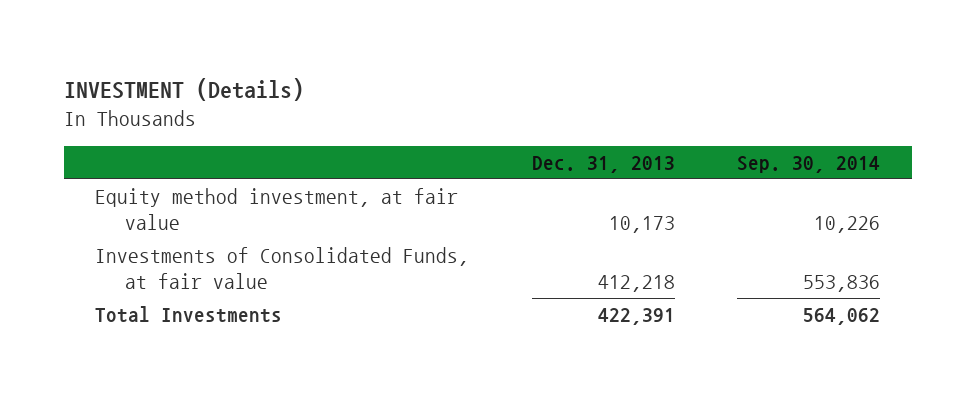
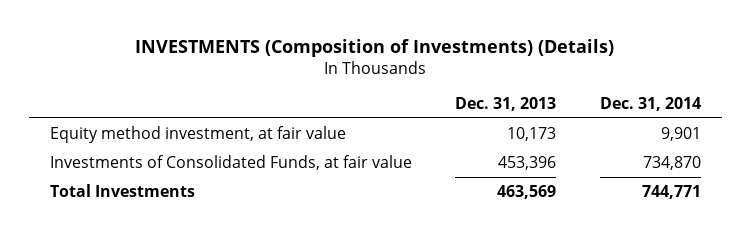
[64,77,305,101] INVESTMENT (Details) -> [135,38,615,57] INVESTMENTS (Composition of Investments) (Details)
[737,155,881,173] Sep. 30, 2014 -> none
none -> [599,97,701,112] Dec. 31, 2014
[597,274,675,292] 412,218 -> [498,155,557,170] 453,396
[597,308,675,326] 422,391 -> [497,184,557,199] 463,569

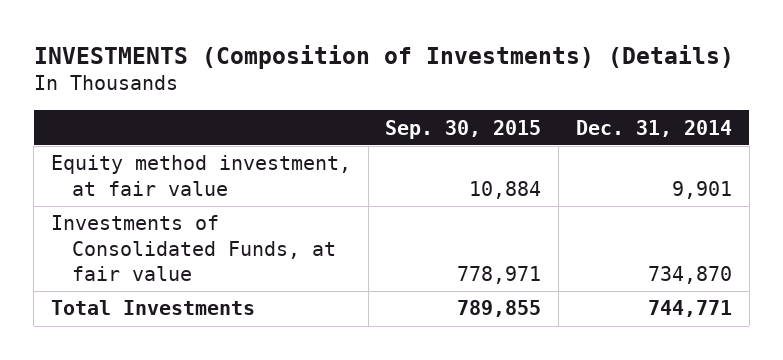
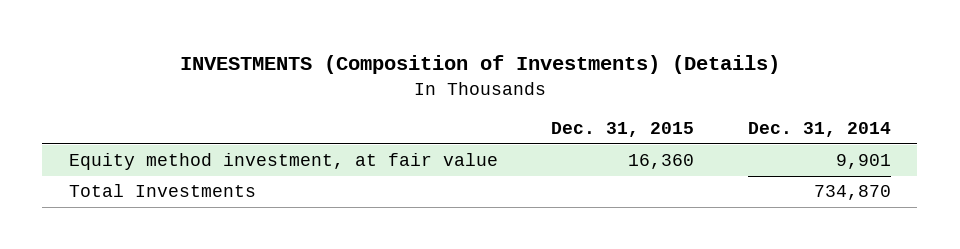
[385,119,542,139] Sep. 30, 2015 -> none
none -> [551,121,695,137] Dec. 31, 2015
[50,215,337,282] Investments of Consolidated Funds, at fair value -> none
[648,300,733,318] 744,771 -> [813,185,891,201] 734,870

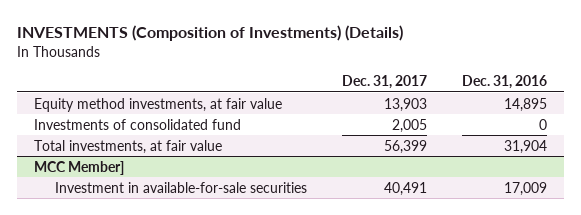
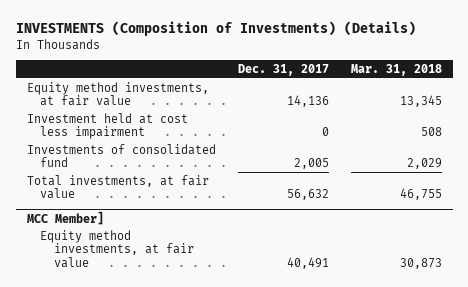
[461,75,547,90] Dec. 31, 2016 -> none
none -> [350,64,442,77] Mar. 31, 2018
[383,97,427,112] 13,903 -> [286,95,329,108] 14,136
none -> [26,112,188,140] Investment held at cost less impairment
[383,139,427,154] 56,399 -> [286,189,329,201] 56,632
[54,181,307,193] Investment in available-for-sale securities -> [40,229,195,268] Equity method investments, at fair value

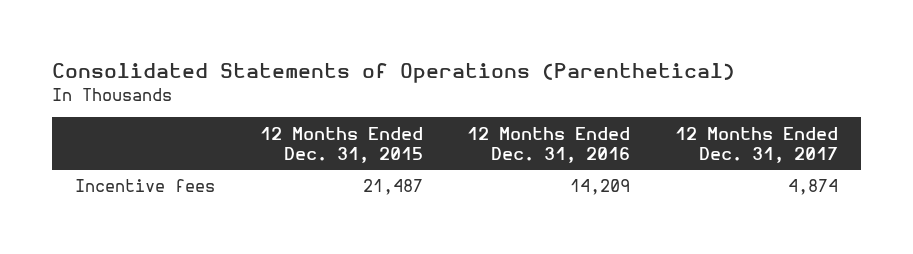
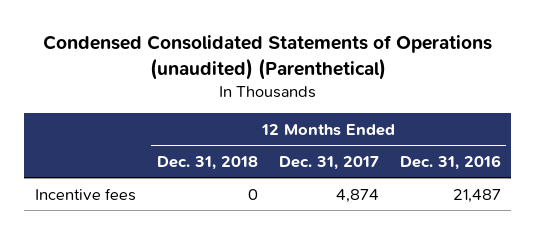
[52,63,736,84] Consolidated Statements of Operations (Parenthetical) -> [42,35,492,80] Condensed Consolidated Statements of Operations (unaudited) (Parenthetical)
[259,126,423,163] 12 Months Ended Dec. 31, 2015 -> none
none -> [156,155,258,170] Dec. 31, 2018
[570,179,631,196] 14,209 -> [452,188,501,203] 21,487

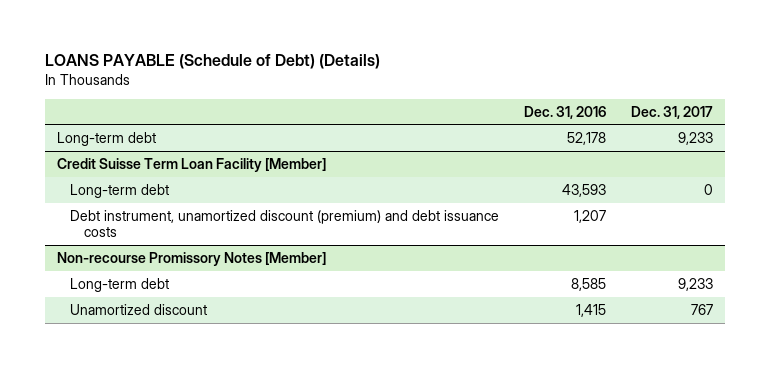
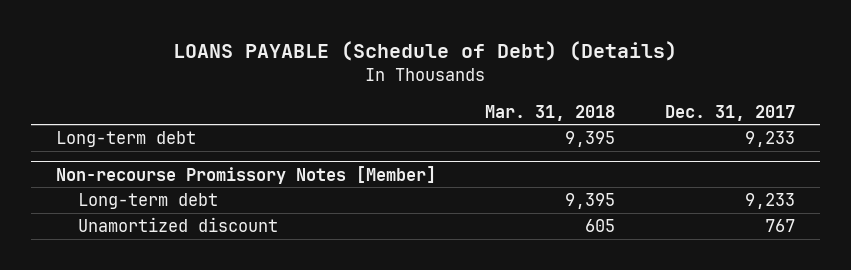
[524,105,607,119] Dec. 31, 2016 -> none
none -> [485,104,616,121] Mar. 31, 2018
[57,157,327,172] Credit Suisse Term Loan Facility [Member] -> none
[70,183,170,198] Long-term debt -> none
[70,209,500,238] Debt instrument, unamortized discount (premium) and debt issuance costs -> none

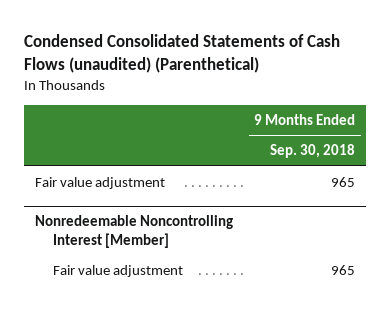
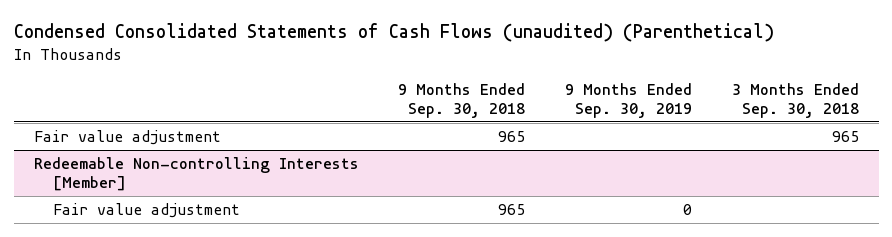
none -> [564,82,692,118] 9 Months Ended Sep. 30, 2019
none -> [731,82,859,118] 3 Months Ended Sep. 30, 2018
[34,215,233,249] Nonredeemable Noncontrolling Interest [Member] -> [33,156,359,191] Redeemable Non-controlling Interests [Member]

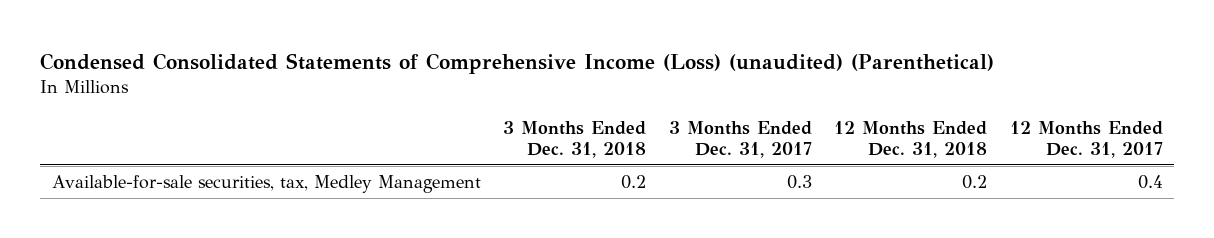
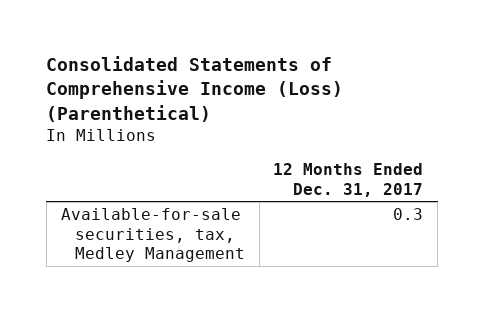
[40,52,995,74] Condensed Consolidated Statements of Comprehensive Income (Loss) (unaudited) (Parenthetical) -> [46,55,344,122] Consolidated Statements of Comprehensive Income (Loss) (Parenthetical)
[503,120,647,158] 3 Months Ended Dec. 31, 2018 -> none
[668,120,812,158] 3 Months Ended Dec. 31, 2017 -> none
[834,120,988,158] 12 Months Ended Dec. 31, 2018 -> none
[1137,175,1163,190] 0.4 -> [393,208,424,221] 0.3

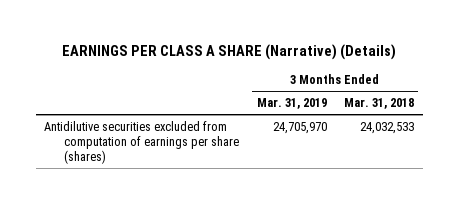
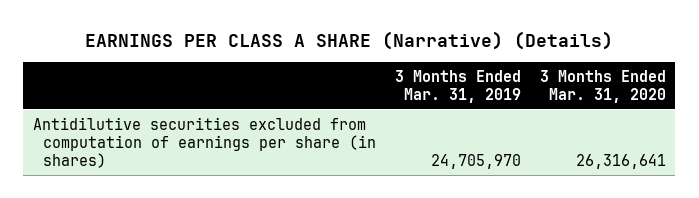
[343,98,414,110] Mar. 31, 2018 -> none
none -> [539,69,666,103] 3 Months Ended Mar. 31, 2020
[44,121,240,164] Antidilutive securities excluded from computation of earnings per share (shares) -> [32,116,377,169] Antidilutive securities excluded from computation of earnings per share (in shares)

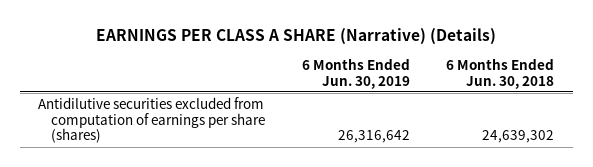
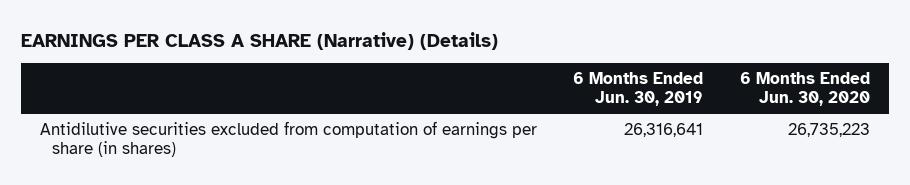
[446,58,555,89] 6 Months Ended Jun. 30, 2018 -> none
none -> [740,71,871,107] 6 Months Ended Jun. 30, 2020
[38,97,266,144] Antidilutive securities excluded from computation of earnings per share (shares) -> [39,121,537,158] Antidilutive securities excluded from computation of earnings per share (in shares)
[337,130,410,144] 26,316,642 -> [624,123,704,138] 26,316,641

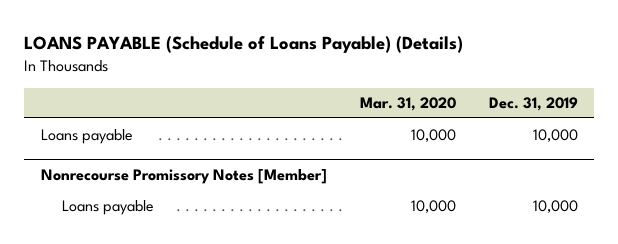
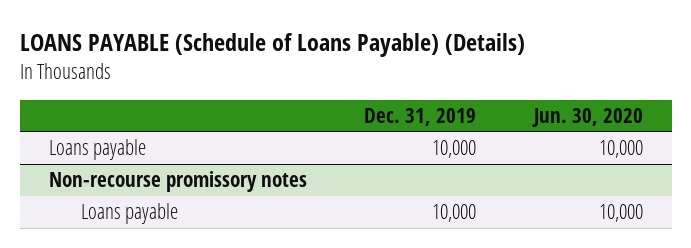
[359,97,456,112] Mar. 31, 2020 -> none
none -> [531,107,643,127] Jun. 30, 2020
[40,168,327,184] Nonrecourse Promissory Notes [Member] -> [48,171,307,193] Non-recourse promissory notes

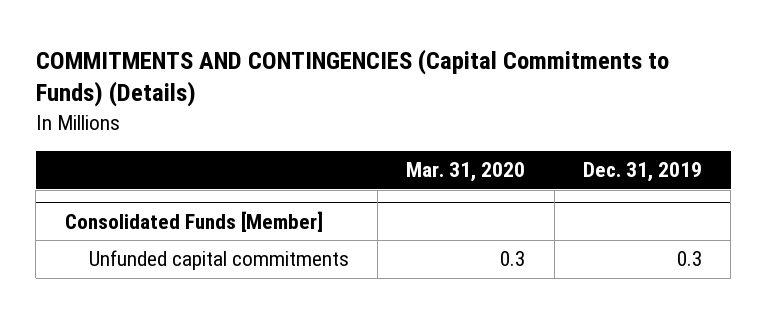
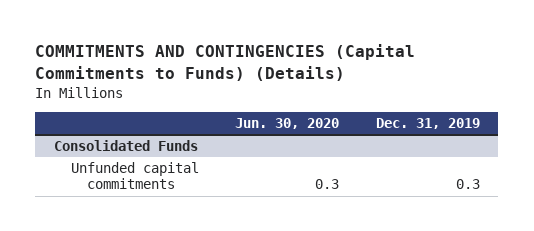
[406,162,526,183] Mar. 31, 2020 -> none
none -> [235,118,340,130] Jun. 30, 2020
[64,210,323,232] Consolidated Funds [Member] -> [53,140,198,152] Consolidated Funds

